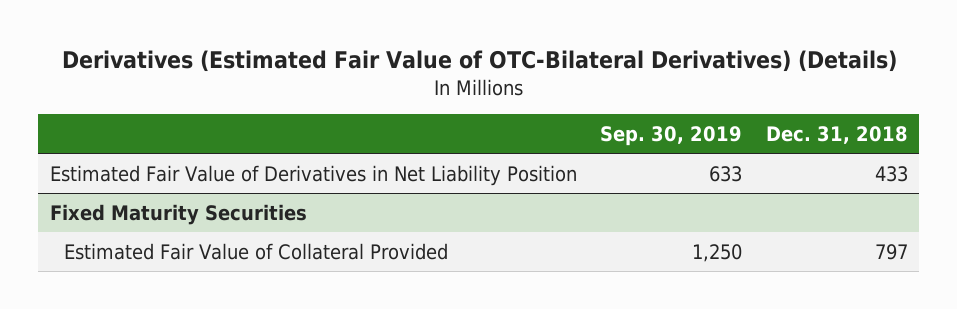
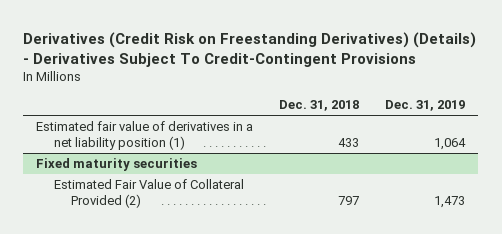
[61,50,897,73] Derivatives (Estimated Fair Value of OTC-Bilateral Derivatives) (Details) -> [23,31,477,67] Derivatives (Credit Risk on Freestanding Derivatives) (Details) - Derivatives Subject To Credit-Contingent Provisions
[600,125,743,146] Sep. 30, 2019 -> none
none -> [385,100,466,112] Dec. 31, 2019
[49,164,577,186] Estimated Fair Value of Derivatives in Net Liability Position -> [36,120,254,151] Estimated fair value of derivatives in a net liability position (1)
[49,203,307,225] Fixed Maturity Securities -> [36,157,198,171] Fixed maturity securities
[63,242,448,260] Estimated Fair Value of Collateral Provided -> [53,178,244,209] Estimated Fair Value of Collateral Provided (2)

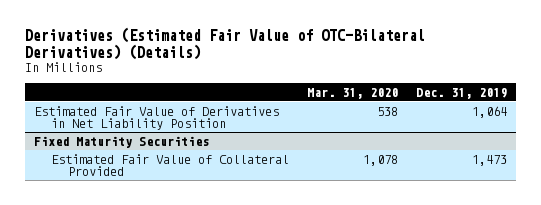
[23,31,477,67] Derivatives (Credit Risk on Freestanding Derivatives) (Details) - Derivatives Subject To Credit-Contingent Provisions -> [24,27,425,60] Derivatives (Estimated Fair Value of OTC-Bilateral Derivatives) (Details)
[279,100,360,112] Dec. 31, 2018 -> none
none -> [306,87,398,99] Mar. 31, 2020
[36,120,254,151] Estimated fair value of derivatives in a net liability position (1) -> [33,105,279,131] Estimated Fair Value of Derivatives in Net Liability Position
[36,157,198,171] Fixed maturity securities -> [33,135,209,148] Fixed Maturity Securities
[53,178,244,209] Estimated Fair Value of Collateral Provided (2) -> [50,153,289,177] Estimated Fair Value of Collateral Provided

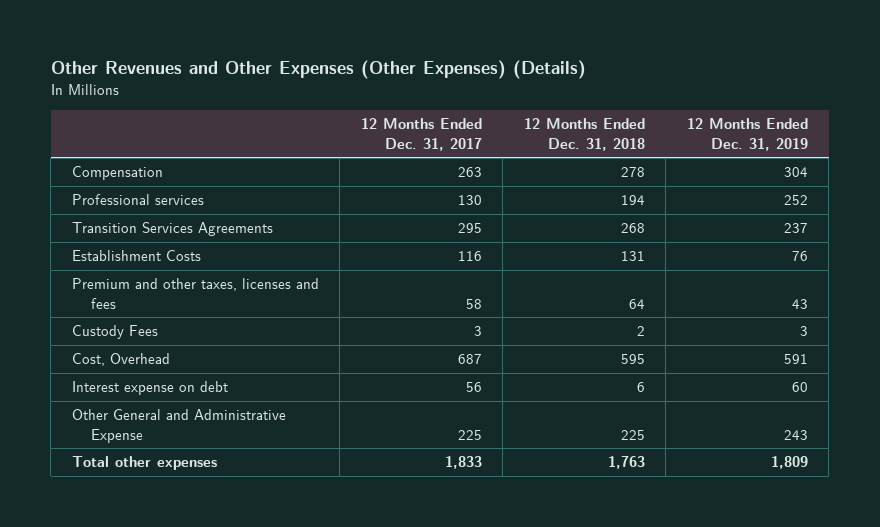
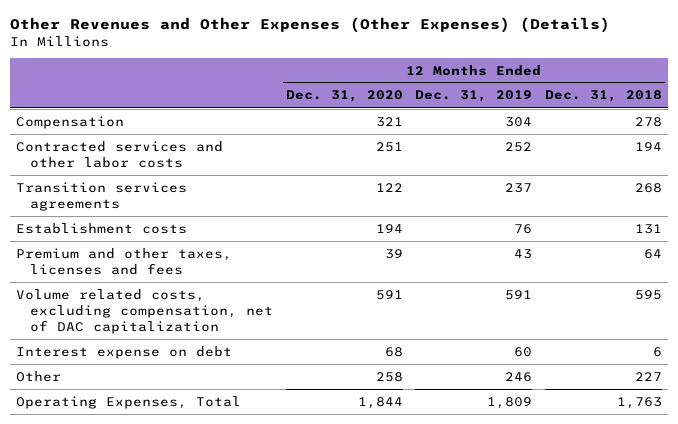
[360,118,482,151] 12 Months Ended Dec. 31, 2017 -> none
none -> [285,90,403,103] Dec. 31, 2020
[71,194,204,206] Professional services -> [16,140,224,168] Contracted services and other labor costs
[71,222,273,237] Transition Services Agreements -> [16,181,188,211] Transition services agreements
[71,250,201,262] Establishment Costs -> [16,222,188,234] Establishment costs
[71,325,158,340] Custody Fees -> none
[71,353,170,367] Cost, Overhead -> [16,288,274,334] Volume related costs, excluding compensation, net of DAC capitalization
[71,409,286,443] Other General and Administrative Expense -> [16,370,62,382] Other
[620,429,645,440] 225 -> [635,371,663,381] 227
[783,429,808,440] 243 -> [505,371,533,382] 246
[71,456,217,471] Total other expenses -> [16,395,242,409] Operating Expenses, Total

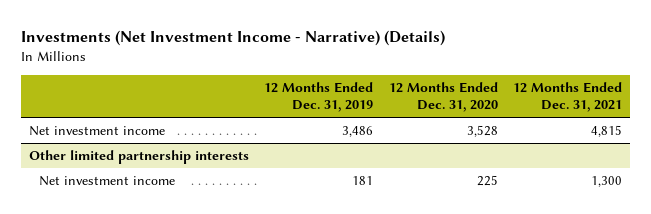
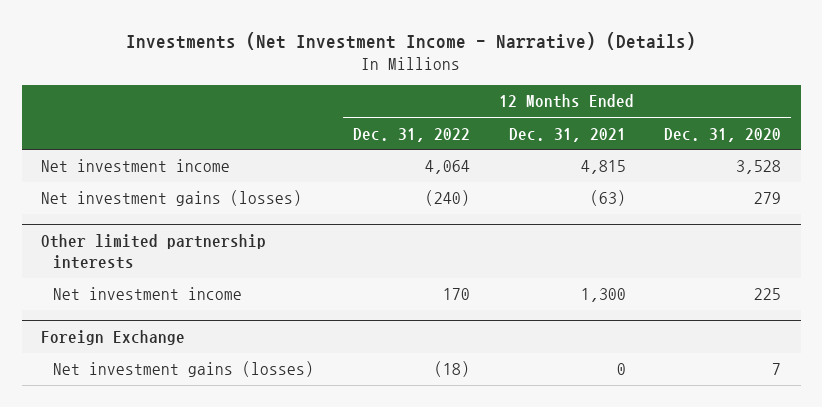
[264,81,374,113] 12 Months Ended Dec. 31, 2019 -> none
none -> [352,127,470,142] Dec. 31, 2022
none -> [40,190,302,207] Net investment gains (losses)
none -> [40,329,185,345] Foreign Exchange
none -> [53,361,315,378] Net investment gains (losses)

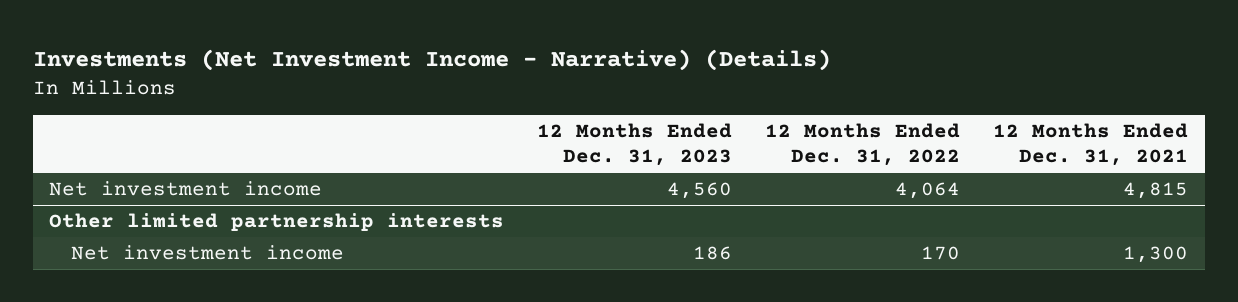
[664,127,782,142] Dec. 31, 2020 -> none
none -> [537,123,733,167] 12 Months Ended Dec. 31, 2023
[40,190,302,207] Net investment gains (losses) -> none
[40,329,185,345] Foreign Exchange -> none
[53,361,315,378] Net investment gains (losses) -> none

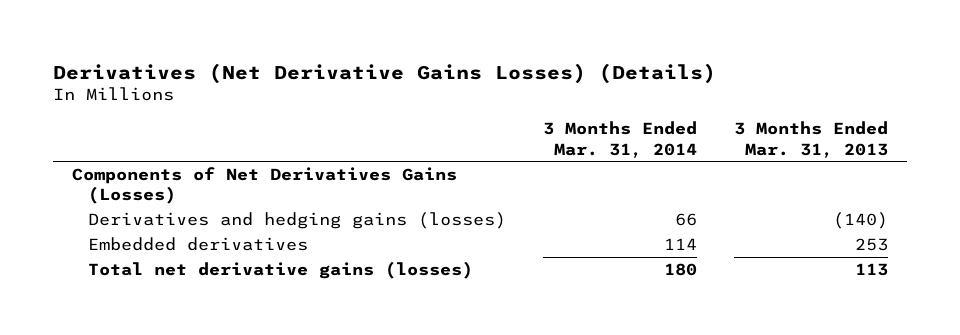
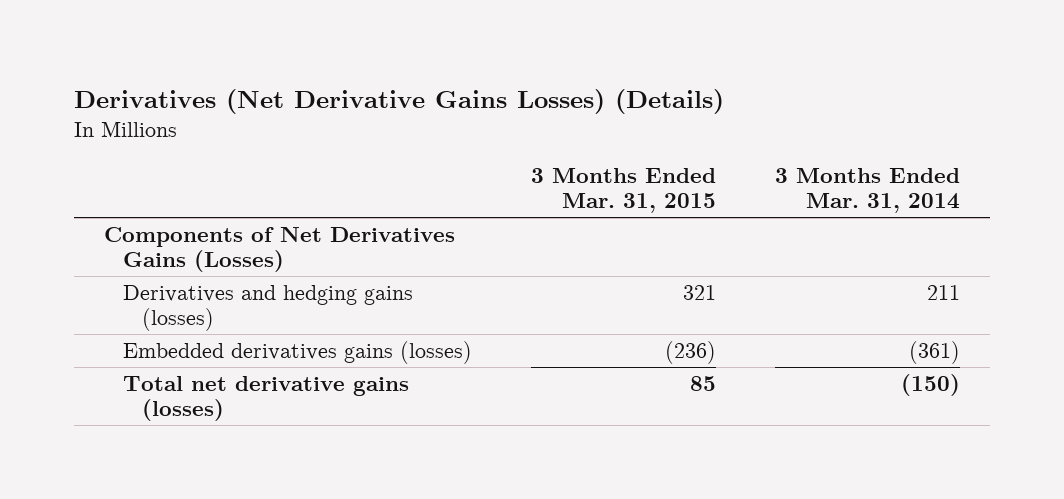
[734,121,889,158] 3 Months Ended Mar. 31, 2013 -> none
none -> [531,167,717,213] 3 Months Ended Mar. 31, 2015
[674,212,697,226] 66 -> [927,285,961,301] 211
[87,236,308,251] Embedded derivatives -> [123,341,473,365] Embedded derivatives gains (losses)
[663,237,697,250] 114 -> [909,341,961,365] (361)
[663,262,697,276] 180 -> [901,374,961,397] (150)

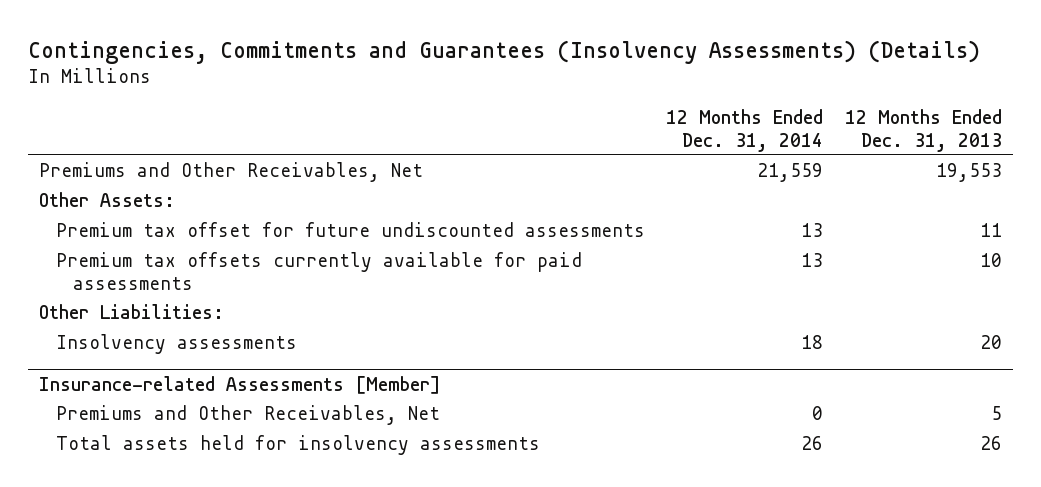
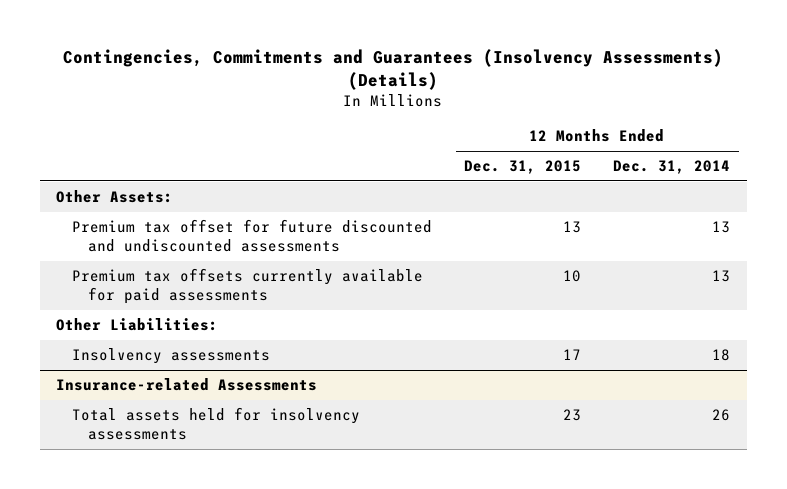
[844,108,1002,152] 12 Months Ended Dec. 31, 2013 -> none
none -> [464,160,582,175] Dec. 31, 2015
[38,162,423,183] Premiums and Other Receivables, Net -> none
[55,222,645,238] Premium tax offset for future undiscounted assessments -> [72,219,433,252] Premium tax offset for future discounted and undiscounted assessments
[55,405,440,426] Premiums and Other Receivables, Net -> none
[38,375,441,394] Insurance-related Assessments [Member] -> [56,378,318,392] Insurance-related Assessments

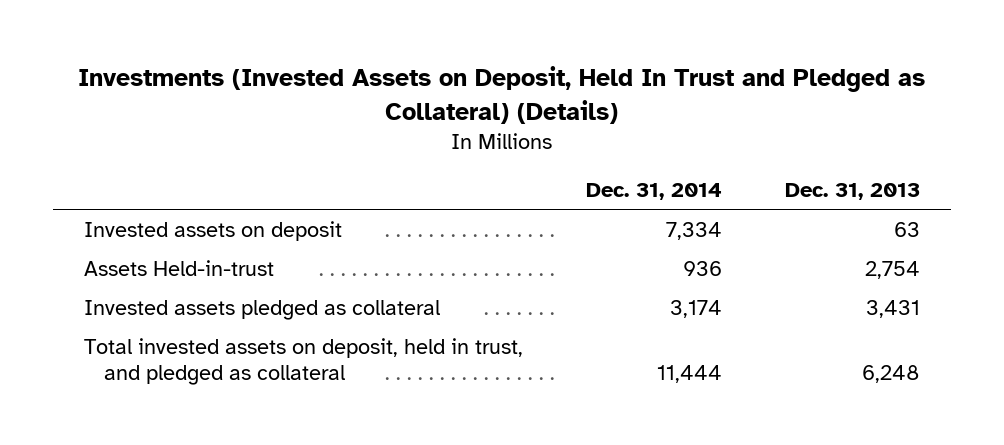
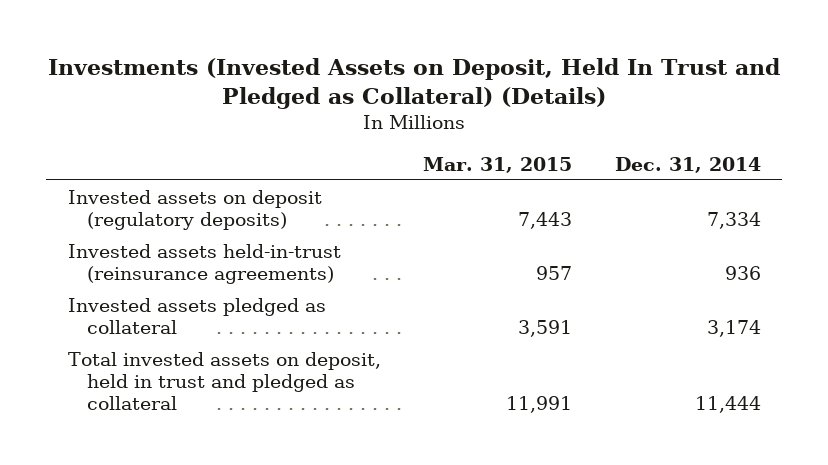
[784,183,920,201] Dec. 31, 2013 -> none
none -> [423,156,573,173] Mar. 31, 2015
[84,220,343,241] Invested assets on deposit -> [67,189,322,230] Invested assets on deposit (regulatory deposits)
[84,259,275,276] Assets Held-in-trust -> [67,243,341,284] Invested assets held-in-trust (reinsurance agreements)
[84,337,524,386] Total invested assets on deposit, held in trust, and pledged as collateral -> [67,351,381,411] Total invested assets on deposit, held in trust and pledged as collateral

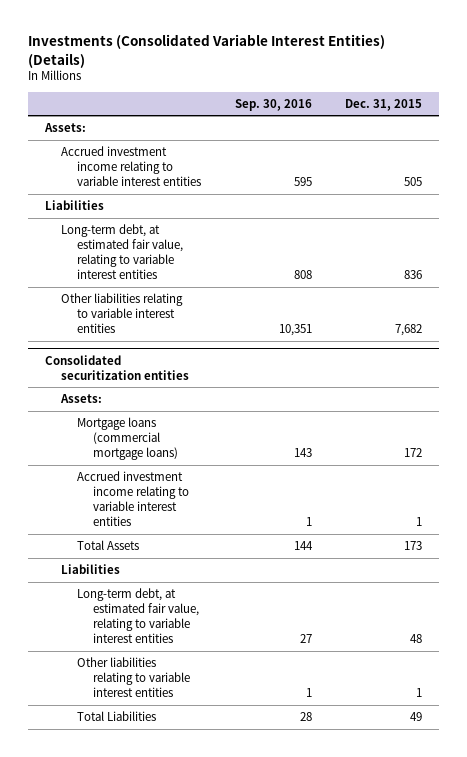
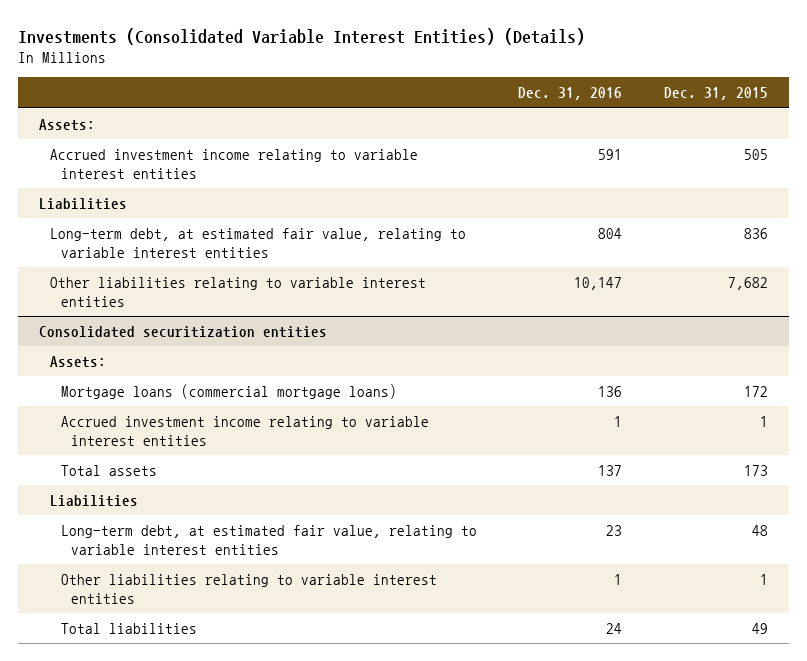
[234,98,312,111] Sep. 30, 2016 -> none
none -> [518,87,623,101] Dec. 31, 2016
[77,540,140,551] Total Assets -> [60,464,157,476] Total assets
[77,711,157,722] Total Liabilities -> [60,622,197,634] Total liabilities

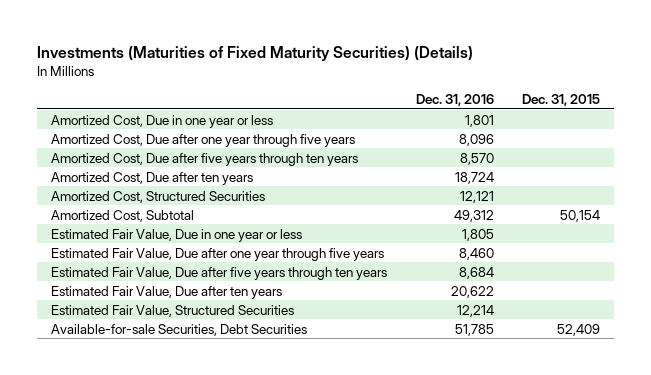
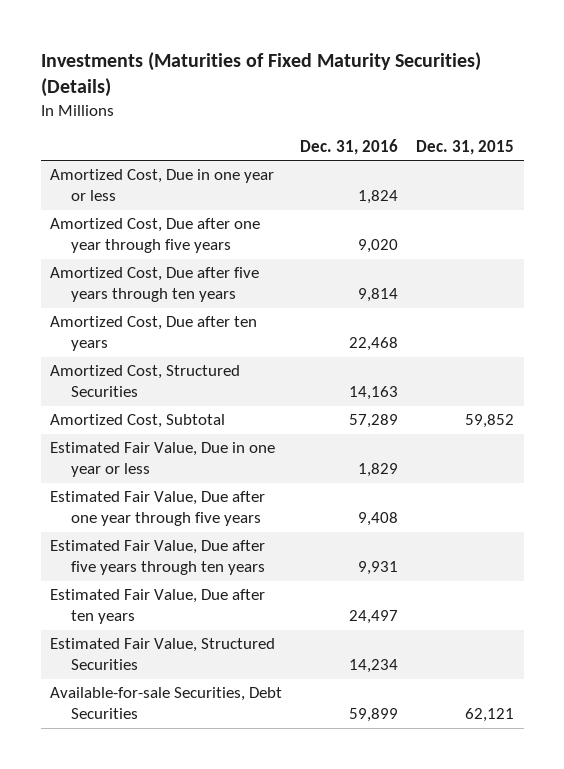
[464,114,494,127] 1,801 -> [358,190,399,205] 1,824
[458,133,494,146] 8,096 -> [358,239,399,254] 9,020
[459,152,494,165] 8,570 -> [358,288,399,303] 9,814
[454,171,494,184] 18,724 -> [349,337,399,352] 22,468
[459,190,494,203] 12,121 -> [349,386,399,401] 14,163
[453,209,494,222] 49,312 -> [349,414,399,429] 57,289
[559,209,600,222] 50,154 -> [465,414,515,429] 59,852
[461,228,494,241] 1,805 -> [358,463,399,478] 1,829
[458,247,494,260] 8,460 -> [358,512,399,527] 9,408
[458,266,494,279] 8,684 -> [358,561,399,576] 9,931
[450,285,494,298] 20,622 -> [349,610,399,625] 24,497
[456,304,494,317] 12,214 -> [349,659,399,674] 14,234
[454,323,494,336] 51,785 -> [349,708,399,723] 59,899
[556,323,600,336] 52,409 -> [465,708,515,723] 62,121

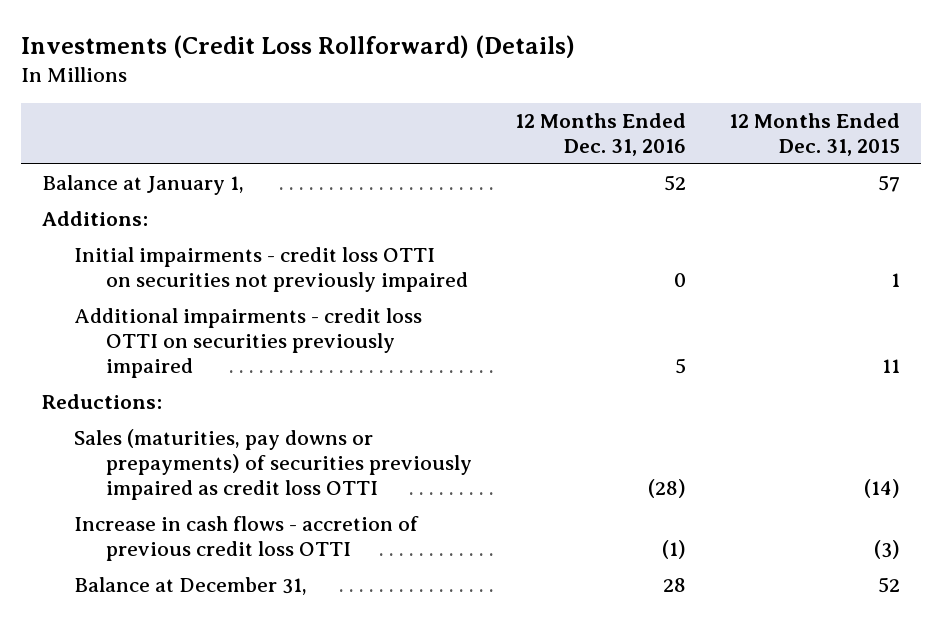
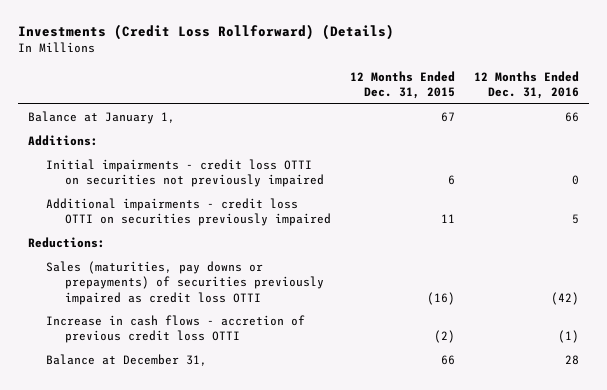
[664,175,687,192] 52 -> [565,112,580,123] 66
[877,175,900,193] 57 -> [441,112,456,123] 67
[890,273,900,288] 1 -> [448,175,456,186] 6
[648,478,687,498] (28) -> [551,291,580,305] (42)
[863,478,900,498] (14) -> [427,291,456,305] (16)
[873,540,900,560] (3) -> [434,330,456,344] (2)
[877,577,900,594] 52 -> [441,355,456,366] 66

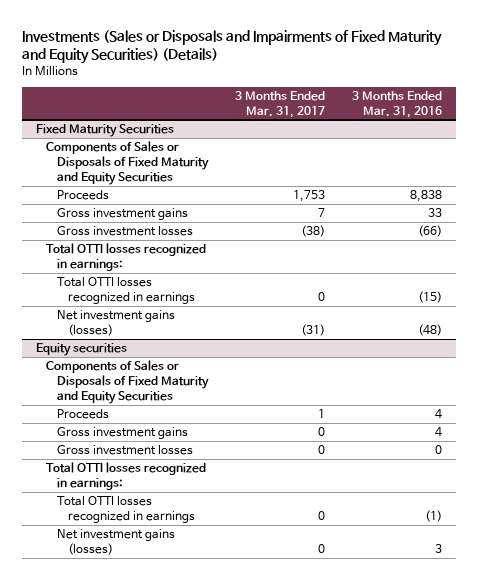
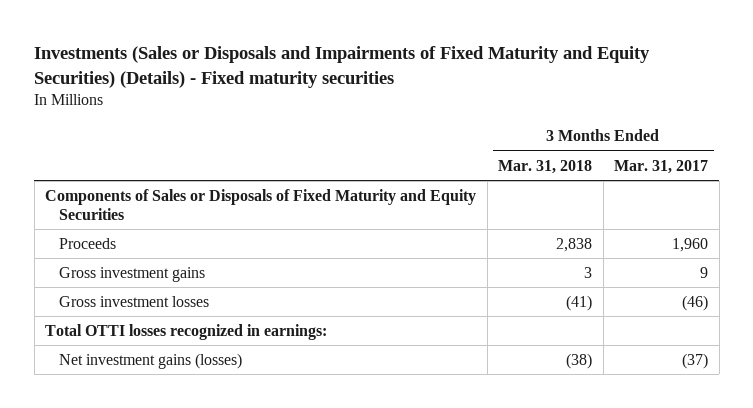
[22,29,443,64] Investments (Sales or Disposals and Impairments of Fixed Maturity and Equity Securities) (Details) -> [34,45,651,88] Investments (Sales or Disposals and Impairments of Fixed Maturity and Equity Securities) (Details) - Fixed maturity securities
[352,90,443,118] 3 Months Ended Mar. 31, 2016 -> none
none -> [498,159,593,174] Mar. 31, 2018
[35,124,174,138] Fixed Maturity Securities -> none
[46,243,207,272] Total OTTI losses recognized in earnings: -> none
[57,277,195,305] Total OTTI losses recognized in earnings -> none
[57,310,176,337] Net investment gains (losses) -> none
[35,343,127,357] Equity securities -> none
[46,360,210,404] Components of Sales or Disposals of Fixed Maturity and Equity Securities -> none
[57,409,110,420] Proceeds -> none
[57,427,189,440] Gross investment gains -> none
[57,445,194,456] Gross investment losses -> none
[293,190,326,203] 1,753 -> [672,237,709,252] 1,960
[318,208,326,218] 7 -> [700,266,709,278] 9
[301,225,326,238] (38) -> [682,294,709,311] (46)
[57,496,195,524] Total OTTI losses recognized in earnings -> none
[318,544,326,554] 0 -> [682,352,709,369] (37)

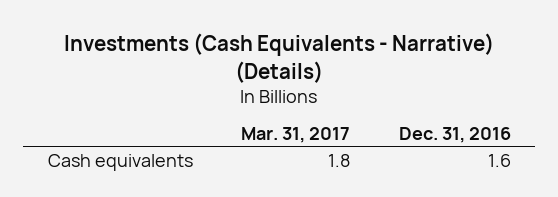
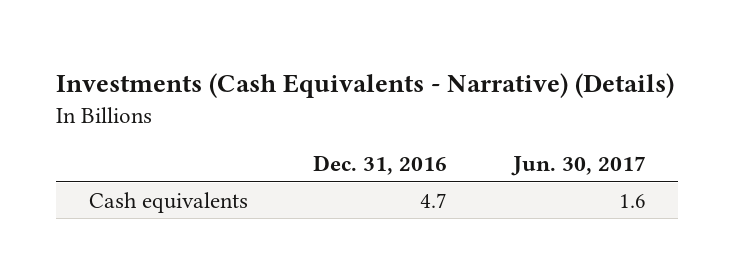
[241,127,351,144] Mar. 31, 2017 -> none
none -> [510,156,646,177] Jun. 30, 2017
[487,154,511,168] 1.6 -> [420,193,448,209] 4.7

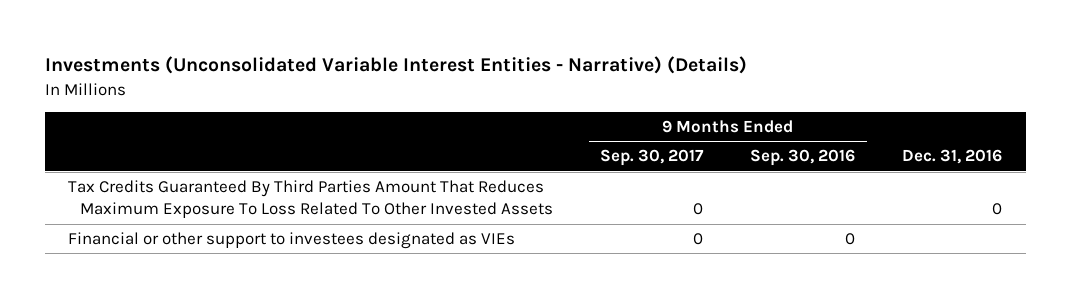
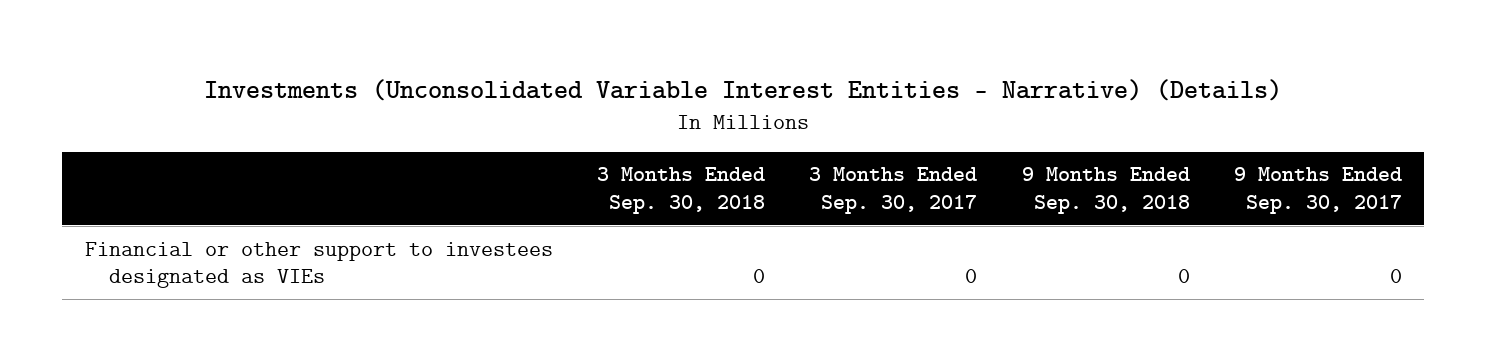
[750,149,856,167] Sep. 30, 2016 -> none
[902,149,1003,165] Dec. 31, 2016 -> none
none -> [596,167,765,214] 3 Months Ended Sep. 30, 2018
none -> [809,167,978,214] 3 Months Ended Sep. 30, 2017
none -> [1021,167,1190,214] 9 Months Ended Sep. 30, 2018
[68,180,554,219] Tax Credits Guaranteed By Third Parties Amount That Reduces Maximum Exposure To Loss Related To Other Invested Assets -> none

